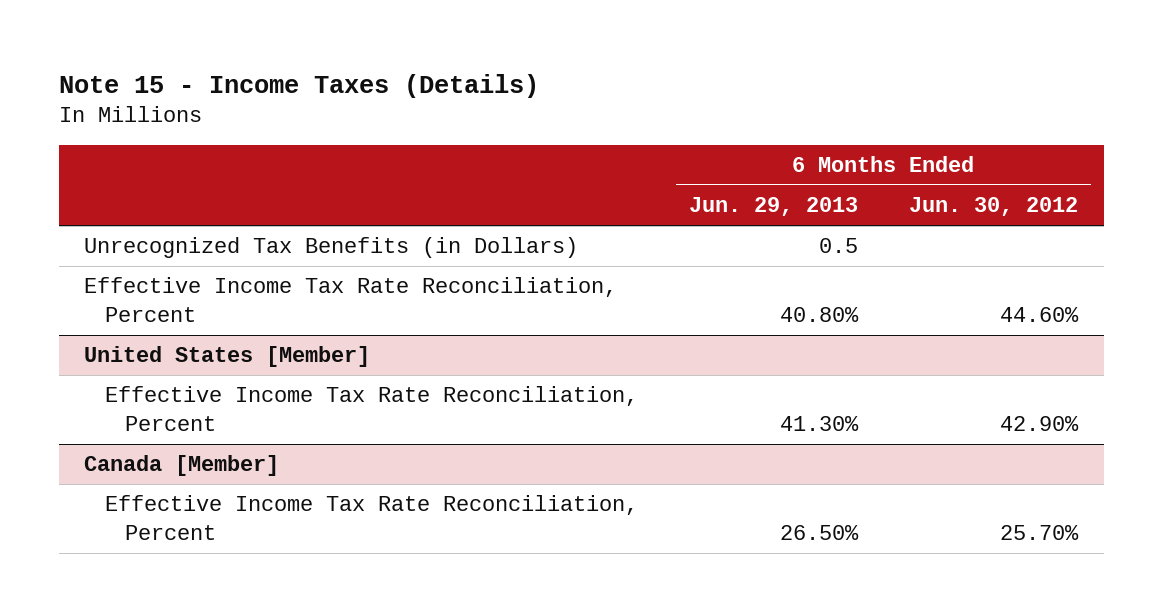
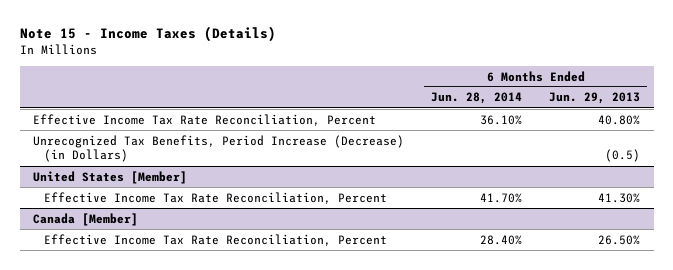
[908,197,1078,217] Jun. 30, 2012 -> none
none -> [431,92,523,105] Jun. 28, 2014
[84,237,579,259] Unrecognized Tax Benefits (in Dollars) -> none
none -> [33,134,405,163] Unrecognized Tax Benefits, Period Increase (Decrease) (in Dollars)

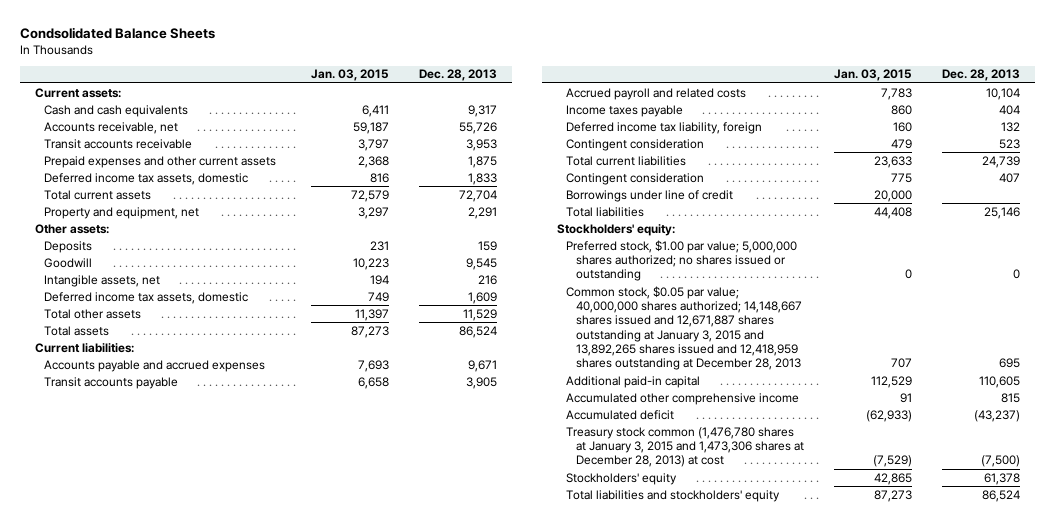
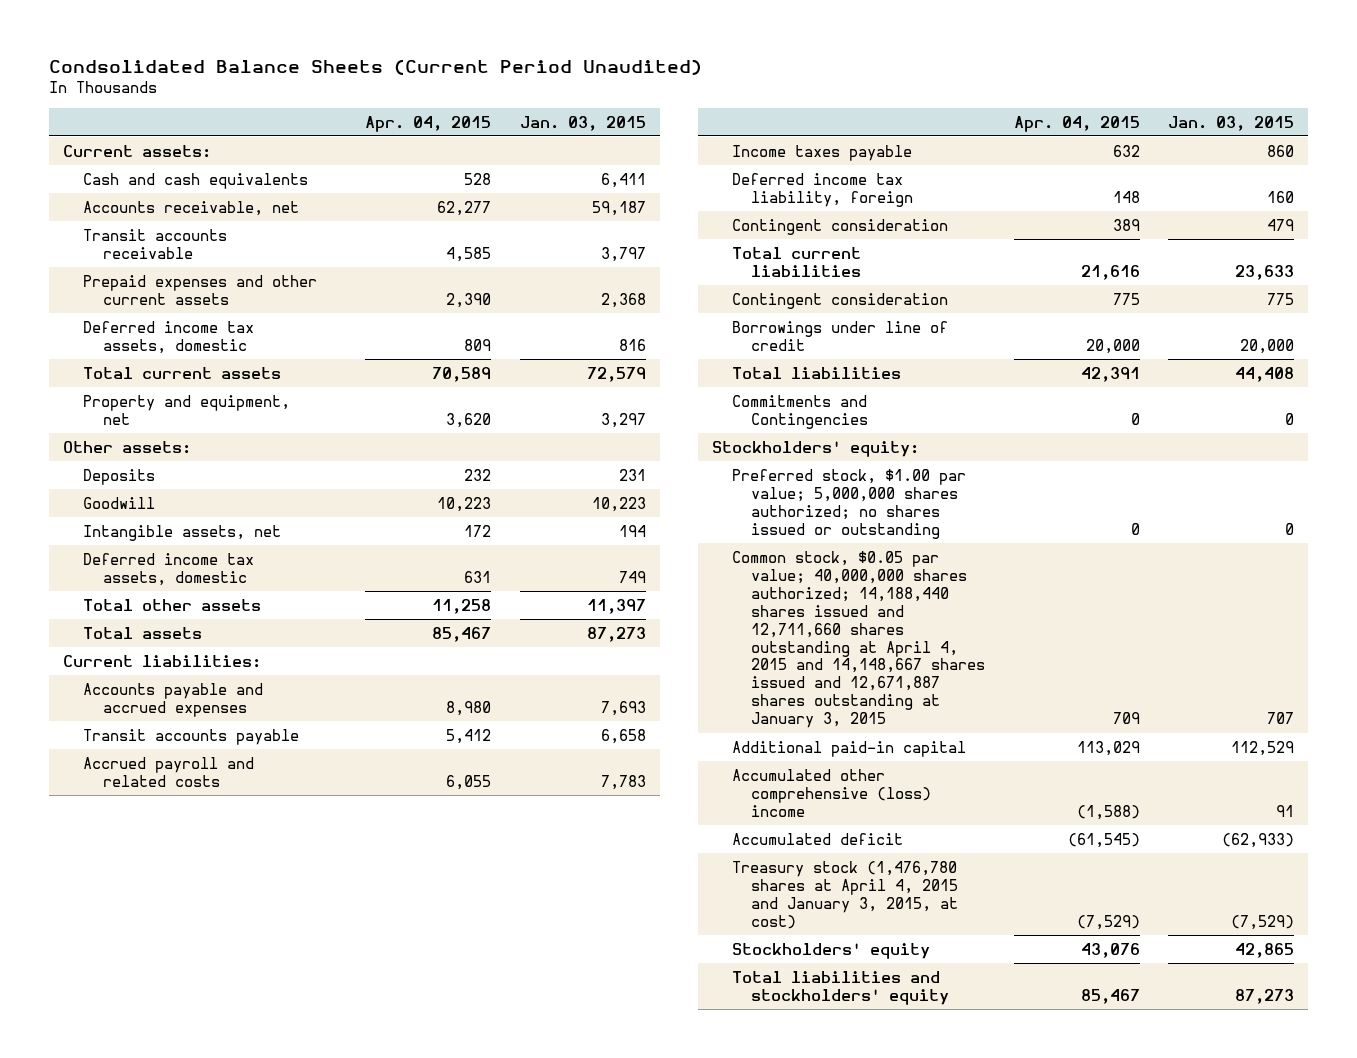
[19,26,215,39] Condsolidated Balance Sheets -> [49,58,703,75] Condsolidated Balance Sheets (Current Period Unaudited)
[419,69,498,82] Dec. 28, 2013 -> none
none -> [365,115,492,132] Apr. 04, 2015
none -> [731,394,869,429] Commitments and Contingencies
[566,285,802,371] Common stock, $0.05 par value; 40,000,000 shares authorized; 14,148,667 shares issued and 12,671,887 shares outstanding at January 3, 2015 and 13,892,265 shares issued and 12,418,959 shares outstanding at December 28, 2013 -> [731,550,986,729] Common stock, $0.05 par value; 40,000,000 shares authorized; 14,188,440 shares issued and 12,711,660 shares outstanding at April 4, 2015 and 14,148,667 shares issued and 12,671,887 shares outstanding at January 3, 2015
[566,392,800,405] Accumulated other comprehensive income -> [731,768,932,817] Accumulated other comprehensive (loss) income
[566,426,804,468] Treasury stock common (1,476,780 shares at January 3, 2015 and 1,473,306 shares at December 28, 2013) at cost -> [731,860,959,929] Treasury stock (1,476,780 shares at April 4, 2015 and January 3, 2015, at cost)

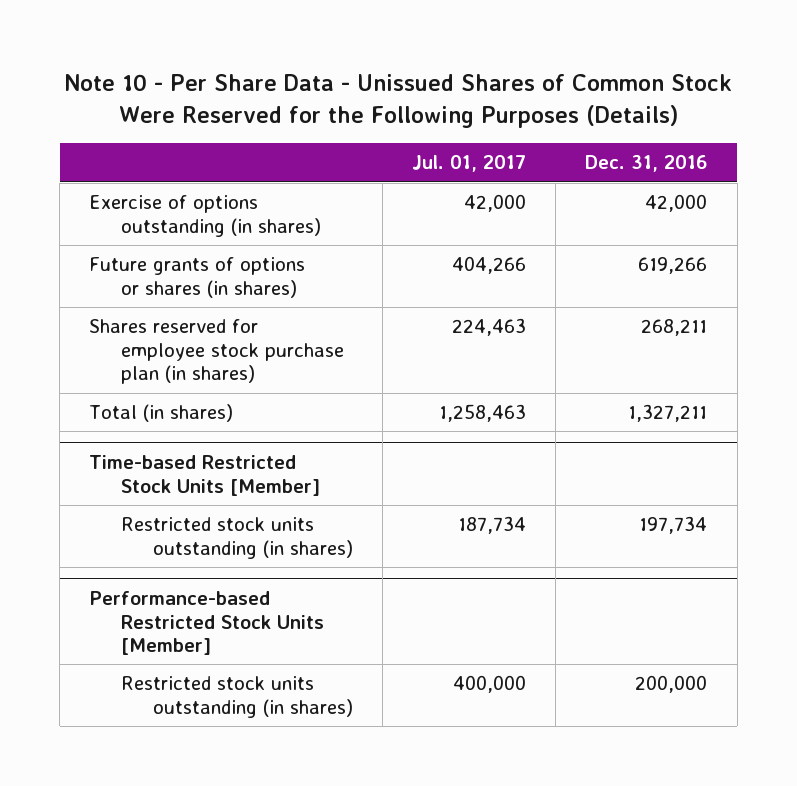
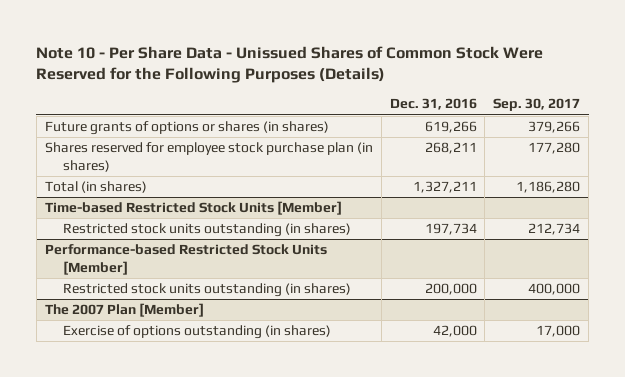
[412,155,527,173] Jul. 01, 2017 -> none
none -> [493,98,581,112] Sep. 30, 2017
[89,195,322,237] Exercise of options outstanding (in shares) -> none
none -> [44,303,204,318] The 2007 Plan [Member]
none -> [63,325,332,340] Exercise of options outstanding (in shares)

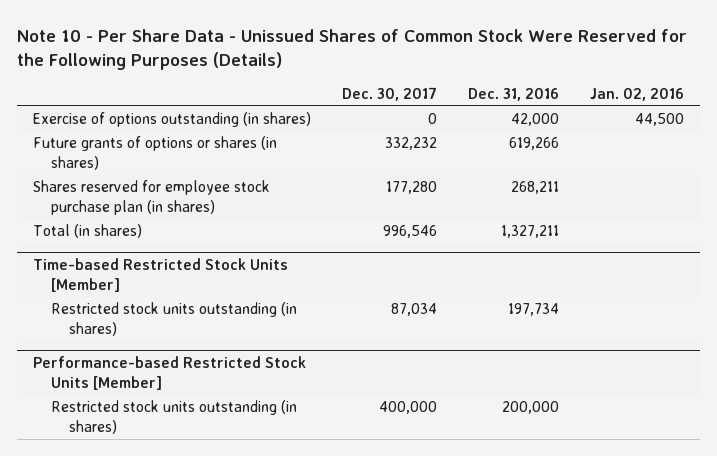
[493,98,581,112] Sep. 30, 2017 -> none
none -> [342,86,438,101] Dec. 30, 2017
none -> [590,87,685,101] Jan. 02, 2016
none -> [32,112,311,128] Exercise of options outstanding (in shares)
[44,303,204,318] The 2007 Plan [Member] -> none
[63,325,332,340] Exercise of options outstanding (in shares) -> none

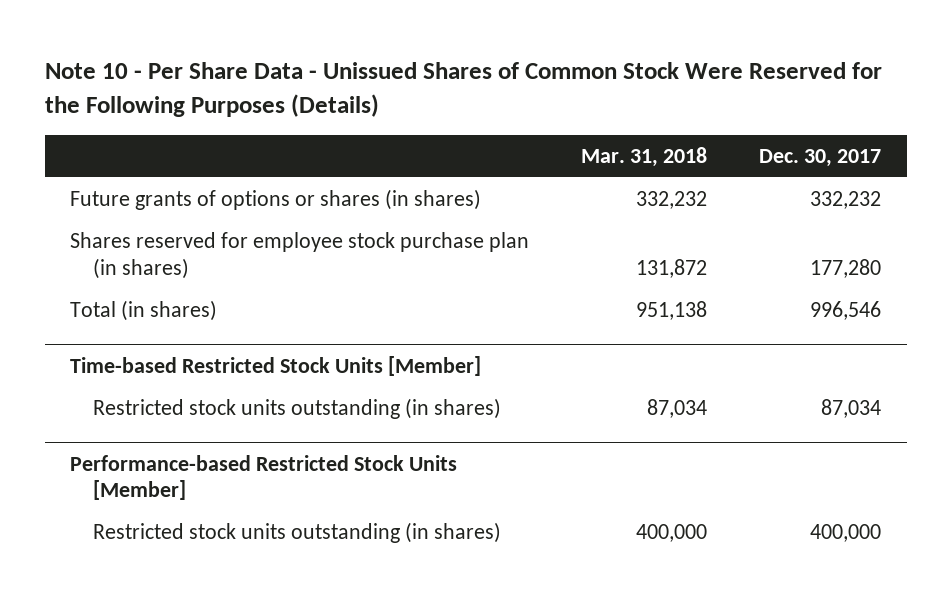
[468,87,560,101] Dec. 31, 2016 -> none
[590,87,685,101] Jan. 02, 2016 -> none
none -> [581,146,708,167] Mar. 31, 2018
[32,112,311,128] Exercise of options outstanding (in shares) -> none

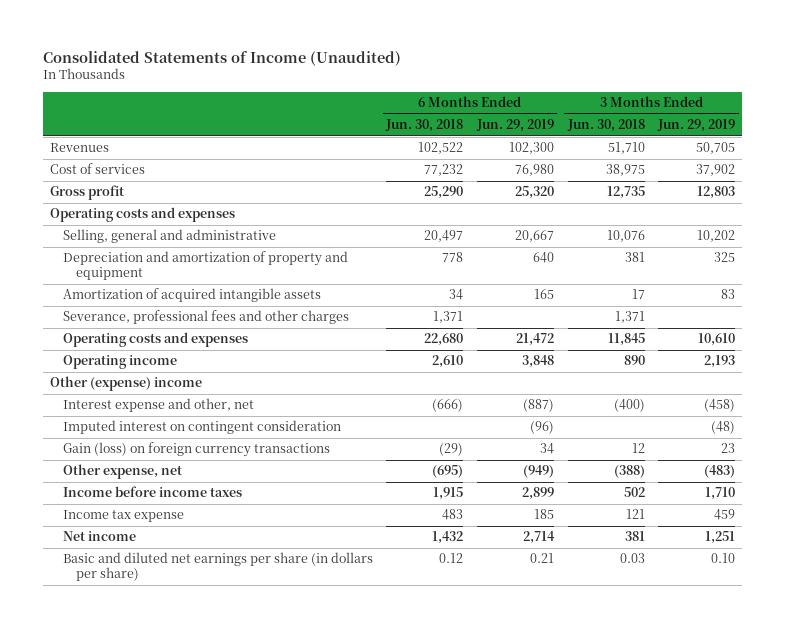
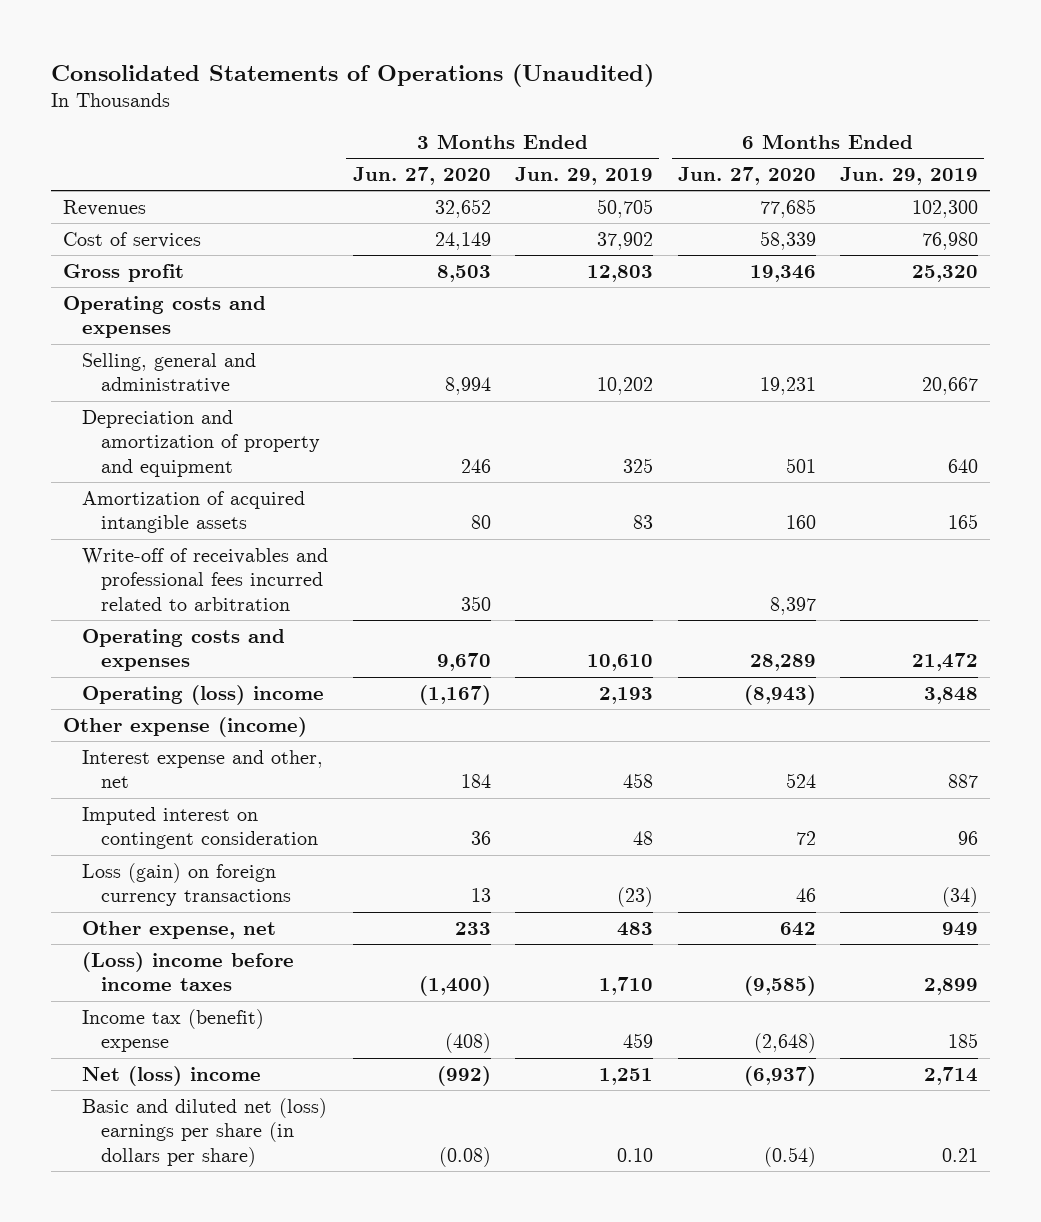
[43,50,402,66] Consolidated Statements of Income (Unaudited) -> [50,63,654,87] Consolidated Statements of Operations (Unaudited)
[385,119,464,133] Jun. 30, 2018 -> none
[566,119,645,133] Jun. 30, 2018 -> none
none -> [352,166,491,185] Jun. 27, 2020
none -> [677,166,816,185] Jun. 27, 2020
[62,310,349,325] Severance, professional fees and other charges -> none
none -> [82,547,329,612] Write-off of receivables and professional fees incurred related to arbitration
[62,355,177,370] Operating income -> [82,684,325,705] Operating (loss) income
[49,376,202,392] Other (expense) income -> [63,716,308,737] Other expense (income)
[523,399,555,413] (887) -> [948,774,979,789] 887
[704,399,736,413] (458) -> [623,773,654,789] 458
[530,421,555,435] (96) -> [958,831,979,846] 96
[711,421,736,435] (48) -> [633,831,654,846] 48
[62,442,330,458] Gain (loss) on foreign currency transactions -> [82,862,292,907] Loss (gain) on foreign currency transactions
[540,443,555,455] 34 -> [942,887,979,908] (34)
[721,443,736,454] 23 -> [617,887,654,908] (23)
[523,465,555,479] (949) -> [942,921,979,936] 949
[704,465,736,479] (483) -> [617,921,654,936] 483
[62,486,242,498] Income before income taxes -> [82,951,295,992] (Loss) income before income taxes
[62,510,184,523] Income tax expense -> [82,1008,265,1053] Income tax (benefit) expense
[62,531,136,542] Net income -> [82,1065,262,1086] Net (loss) income
[62,552,373,582] Basic and diluted net earnings per share (in dollars per share) -> [82,1097,328,1168] Basic and diluted net (loss) earnings per share (in dollars per share)

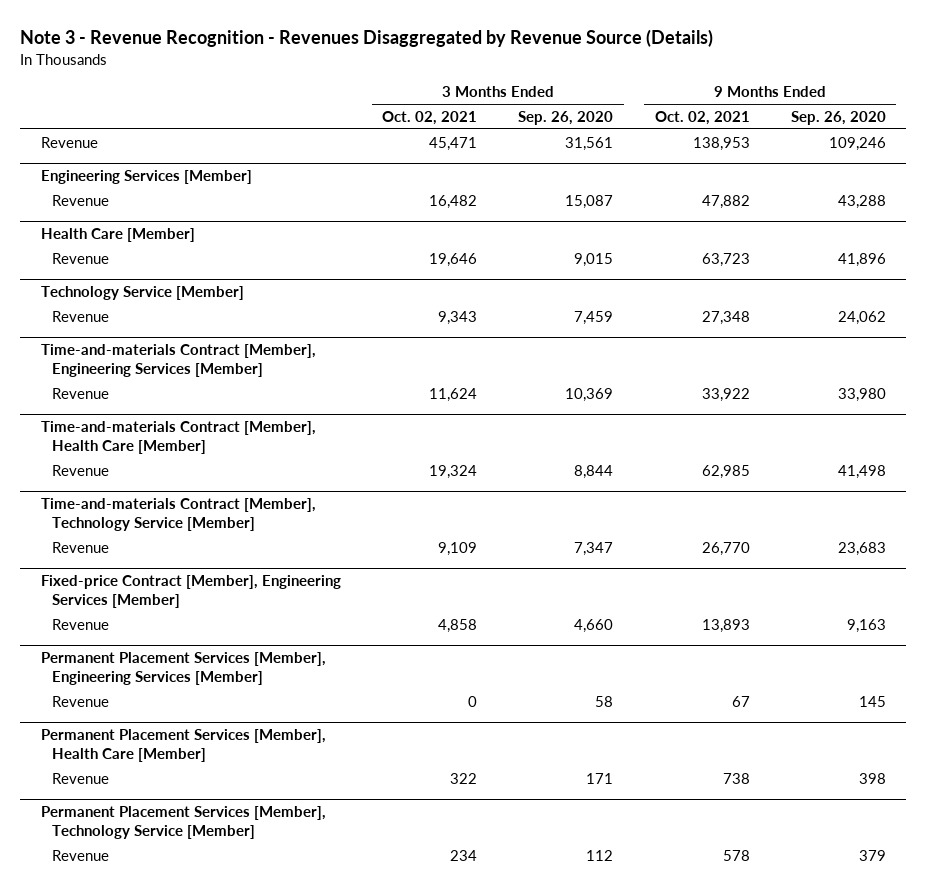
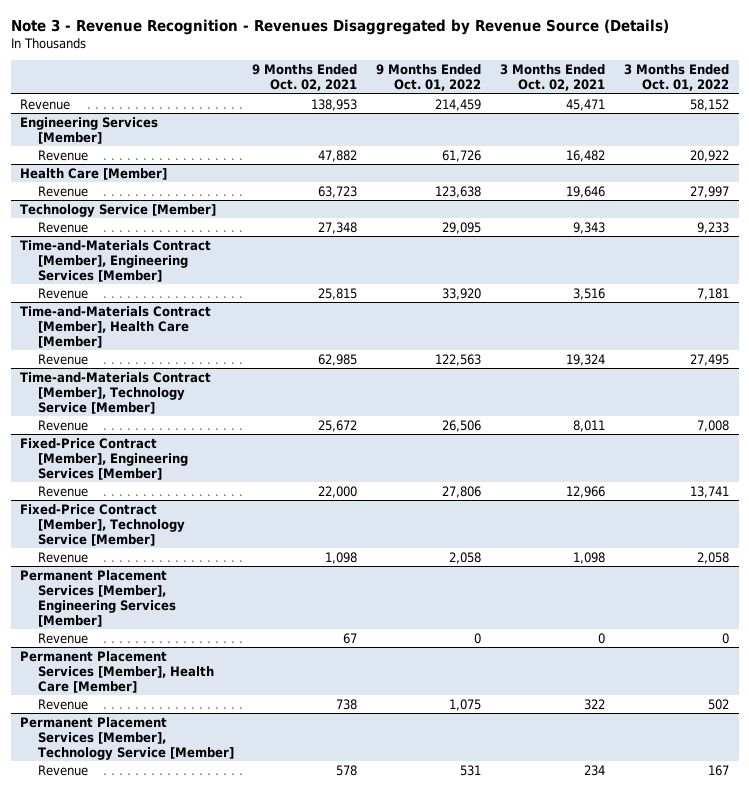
[518,110,614,125] Sep. 26, 2020 -> none
[790,110,886,125] Sep. 26, 2020 -> none
none -> [376,64,482,92] 9 Months Ended Oct. 01, 2022
none -> [624,64,730,92] 3 Months Ended Oct. 01, 2022
[40,344,316,378] Time-and-materials Contract [Member], Engineering Services [Member] -> [20,239,212,282] Time-and-Materials Contract [Member], Engineering Services [Member]
[429,387,478,402] 11,624 -> [573,287,606,300] 3,516
[701,387,750,402] 33,922 -> [318,287,358,300] 25,815
[40,421,316,455] Time-and-materials Contract [Member], Health Care [Member] -> [20,305,212,348] Time-and-Materials Contract [Member], Health Care [Member]
[40,498,316,532] Time-and-materials Contract [Member], Technology Service [Member] -> [20,371,212,414] Time-and-Materials Contract [Member], Technology Service [Member]
[438,541,478,556] 9,109 -> [573,419,606,432] 8,011
[701,541,750,556] 26,770 -> [318,419,358,432] 25,672
[40,575,341,609] Fixed-price Contract [Member], Engineering Services [Member] -> [20,437,188,480] Fixed-Price Contract [Member], Engineering Services [Member]
[438,618,478,633] 4,858 -> [566,485,606,498] 12,966
[701,618,750,633] 13,893 -> [318,485,358,498] 22,000
none -> [20,503,185,546] Fixed-Price Contract [Member], Technology Service [Member]
none -> [37,551,88,563] Revenue

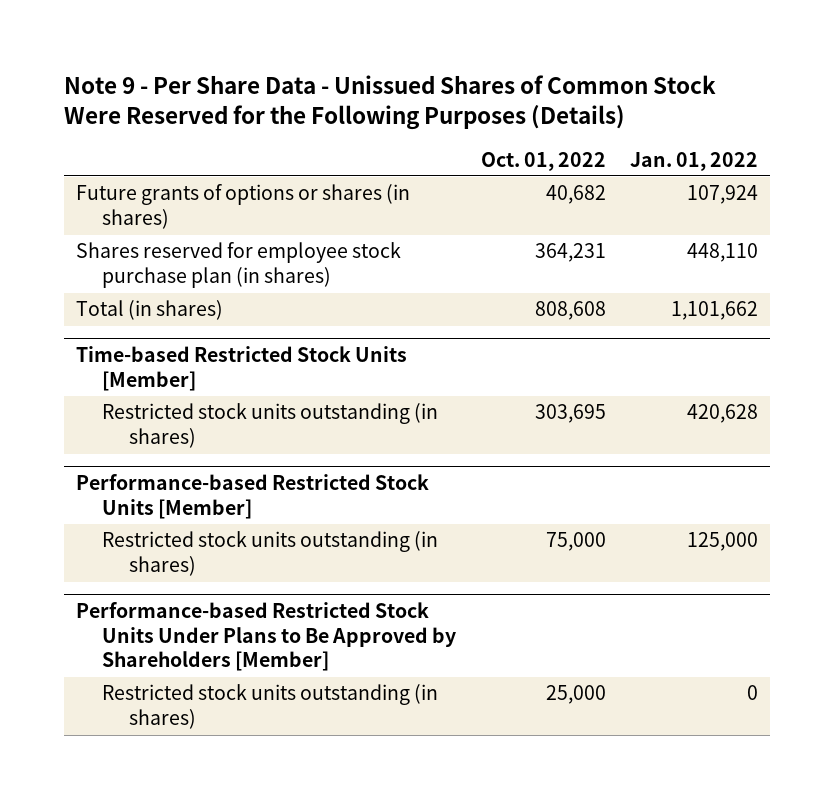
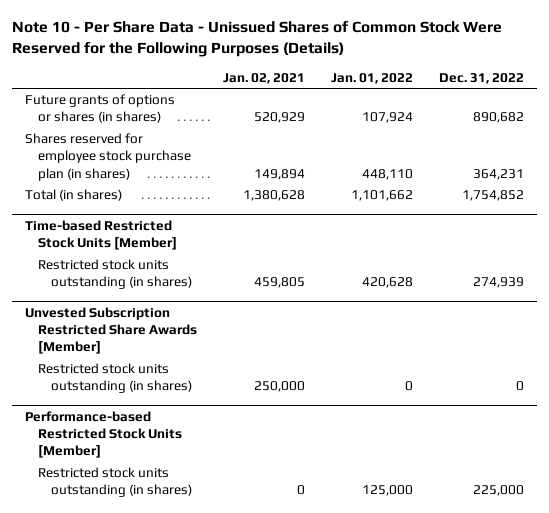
[63,74,716,130] Note 9 - Per Share Data - Unissued Shares of Common Stock Were Reserved for the Following Purposes (Details) -> [11,21,502,58] Note 10 - Per Share Data - Unissued Shares of Common Stock Were Reserved for the Following Purposes (Details)
[480,151,606,171] Oct. 01, 2022 -> none
none -> [222,72,305,84] Jan. 02, 2021
none -> [438,72,524,84] Dec. 31, 2022
none -> [24,306,197,355] Unvested Subscription Restricted Share Awards [Member]
none -> [37,363,193,394] Restricted stock units outstanding (in shares)
[75,601,457,672] Performance-based Restricted Stock Units Under Plans to Be Approved by Shareholders [Member] -> none
[102,684,439,730] Restricted stock units outstanding (in shares) -> none

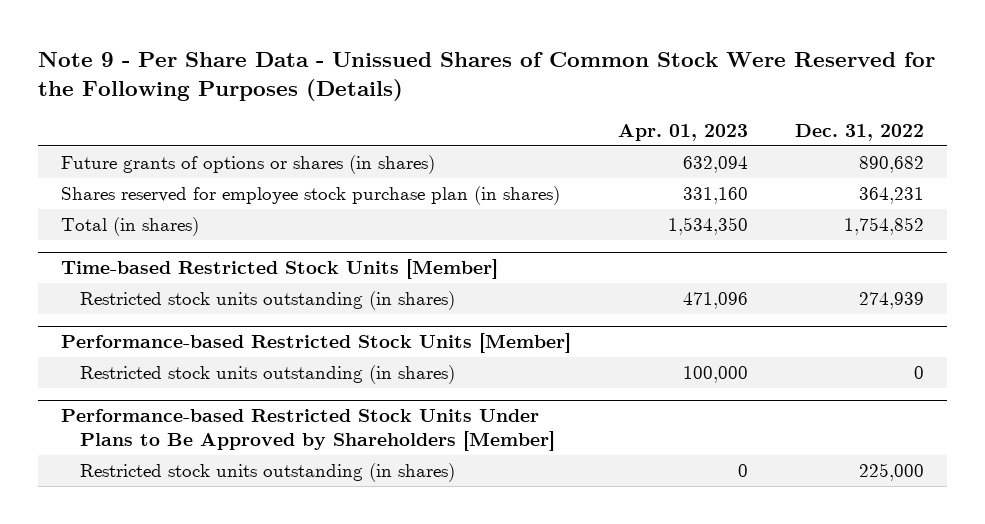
[11,21,502,58] Note 10 - Per Share Data - Unissued Shares of Common Stock Were Reserved for the Following Purposes (Details) -> [37,51,935,101] Note 9 - Per Share Data - Unissued Shares of Common Stock Were Reserved for the Following Purposes (Details)
[222,72,305,84] Jan. 02, 2021 -> none
[330,72,413,84] Jan. 01, 2022 -> none
none -> [617,123,748,141] Apr. 01, 2023
[24,306,197,355] Unvested Subscription Restricted Share Awards [Member] -> none
[37,363,193,394] Restricted stock units outstanding (in shares) -> none
none -> [79,364,455,384] Restricted stock units outstanding (in shares)
none -> [60,409,555,452] Performance-based Restricted Stock Units Under Plans to Be Approved by Shareholders [Member]

